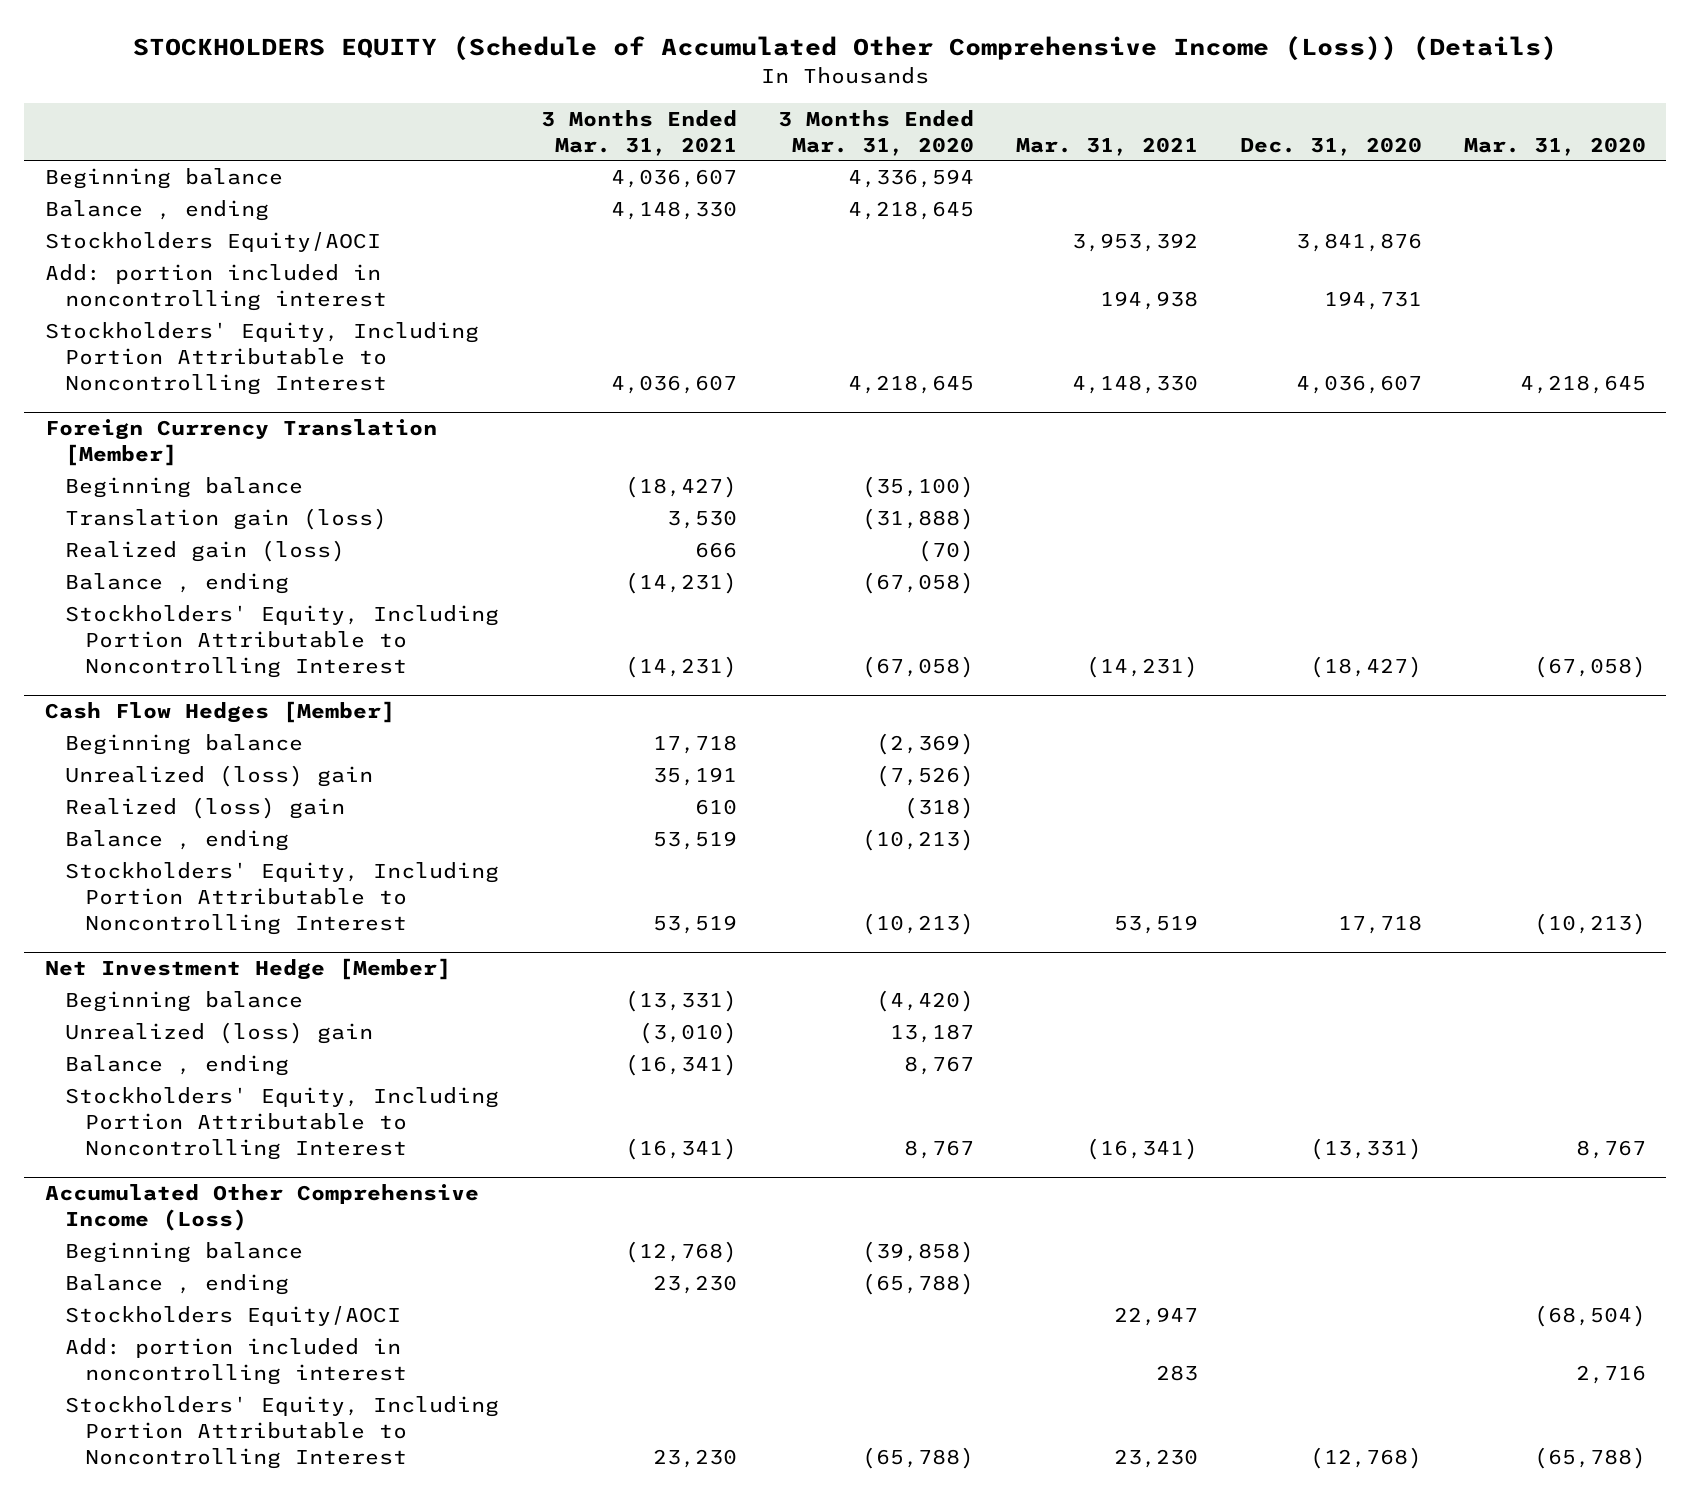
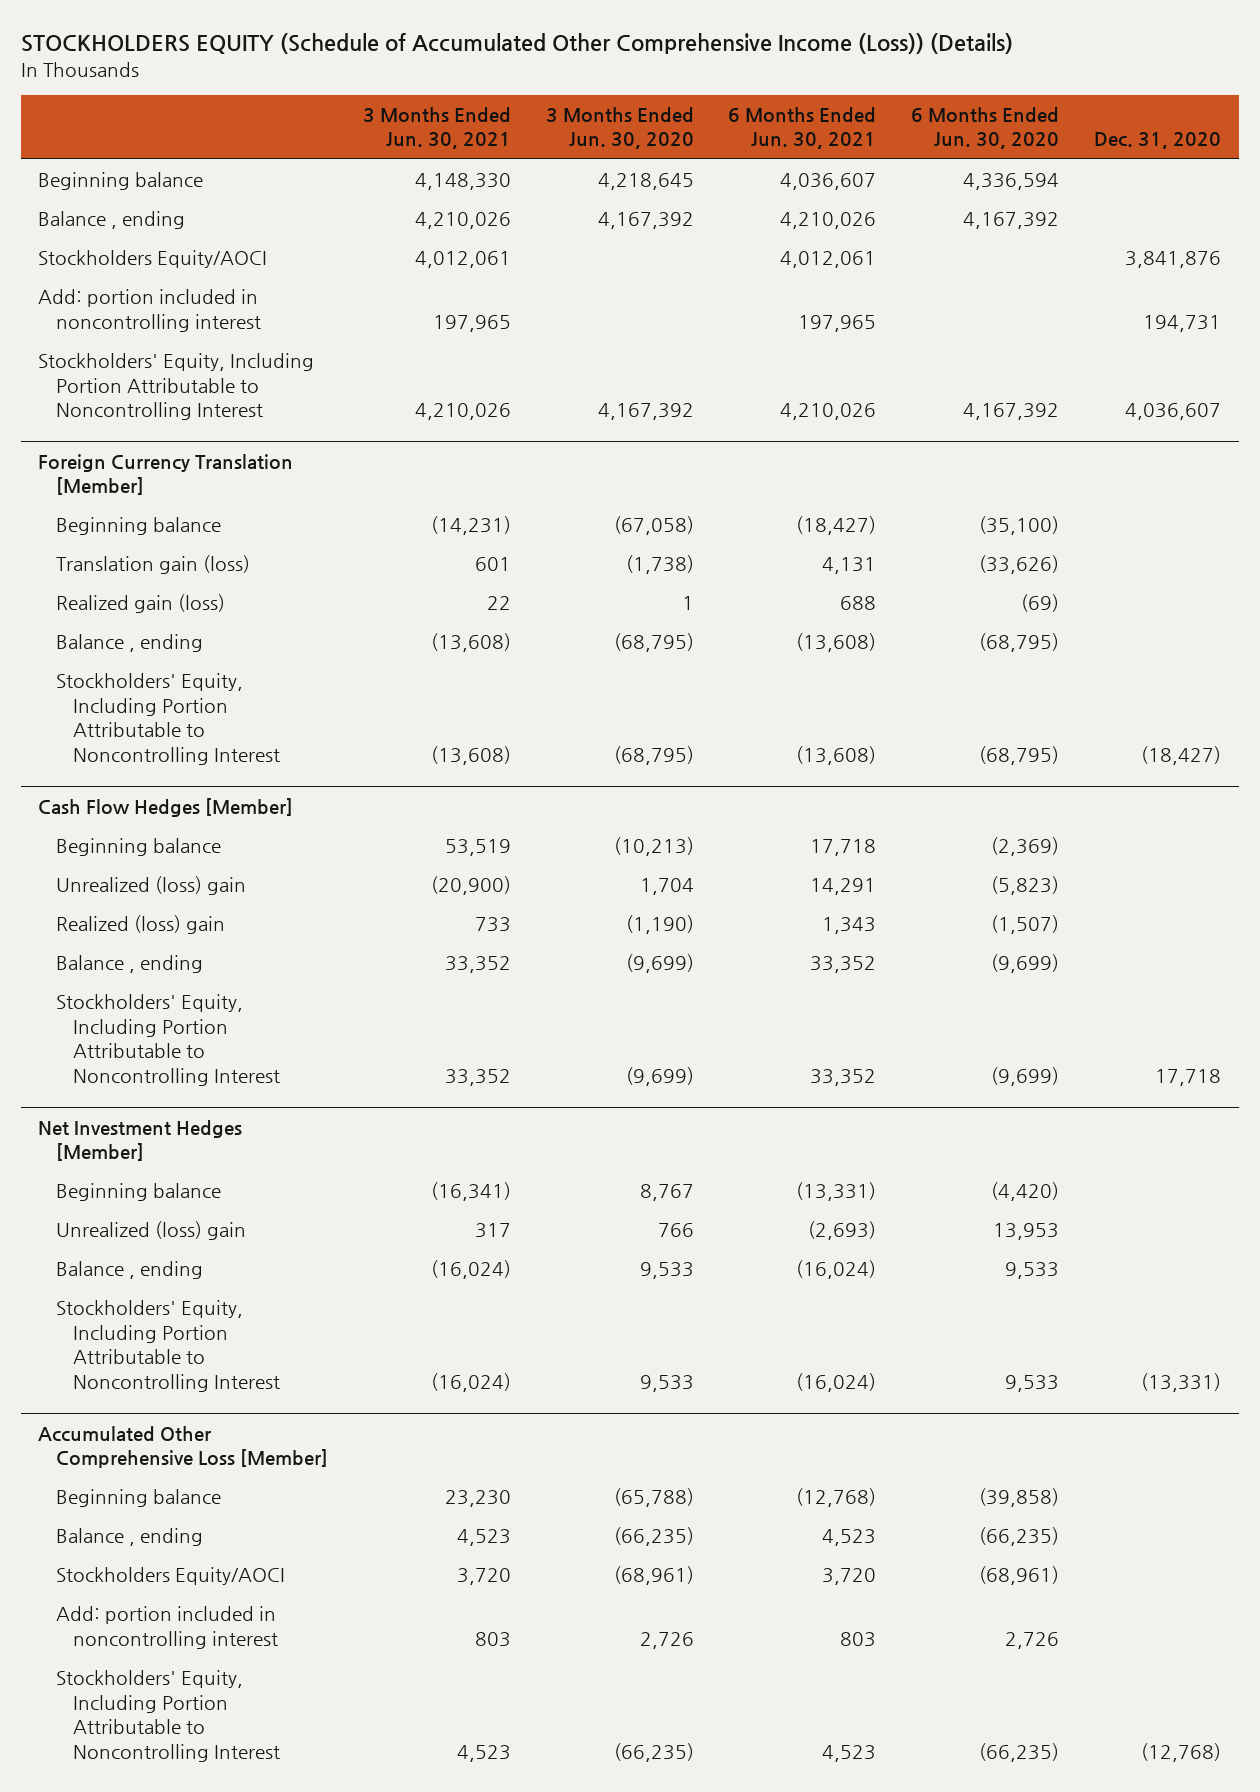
[540,109,737,156] 3 Months Ended Mar. 31, 2021 -> none
[778,109,975,156] 3 Months Ended Mar. 31, 2020 -> none
[1016,136,1199,156] Mar. 31, 2021 -> none
[1463,136,1646,156] Mar. 31, 2020 -> none
none -> [362,107,511,150] 3 Months Ended Jun. 30, 2021
none -> [545,107,694,150] 3 Months Ended Jun. 30, 2020
none -> [728,107,877,150] 6 Months Ended Jun. 30, 2021
none -> [911,107,1060,150] 6 Months Ended Jun. 30, 2020
[45,957,452,980] Net Investment Hedge [Member] -> [38,1119,243,1161] Net Investment Hedges [Member]
[45,1183,480,1231] Accumulated Other Comprehensive Income (Loss) -> [38,1425,328,1468] Accumulated Other Comprehensive Loss [Member]

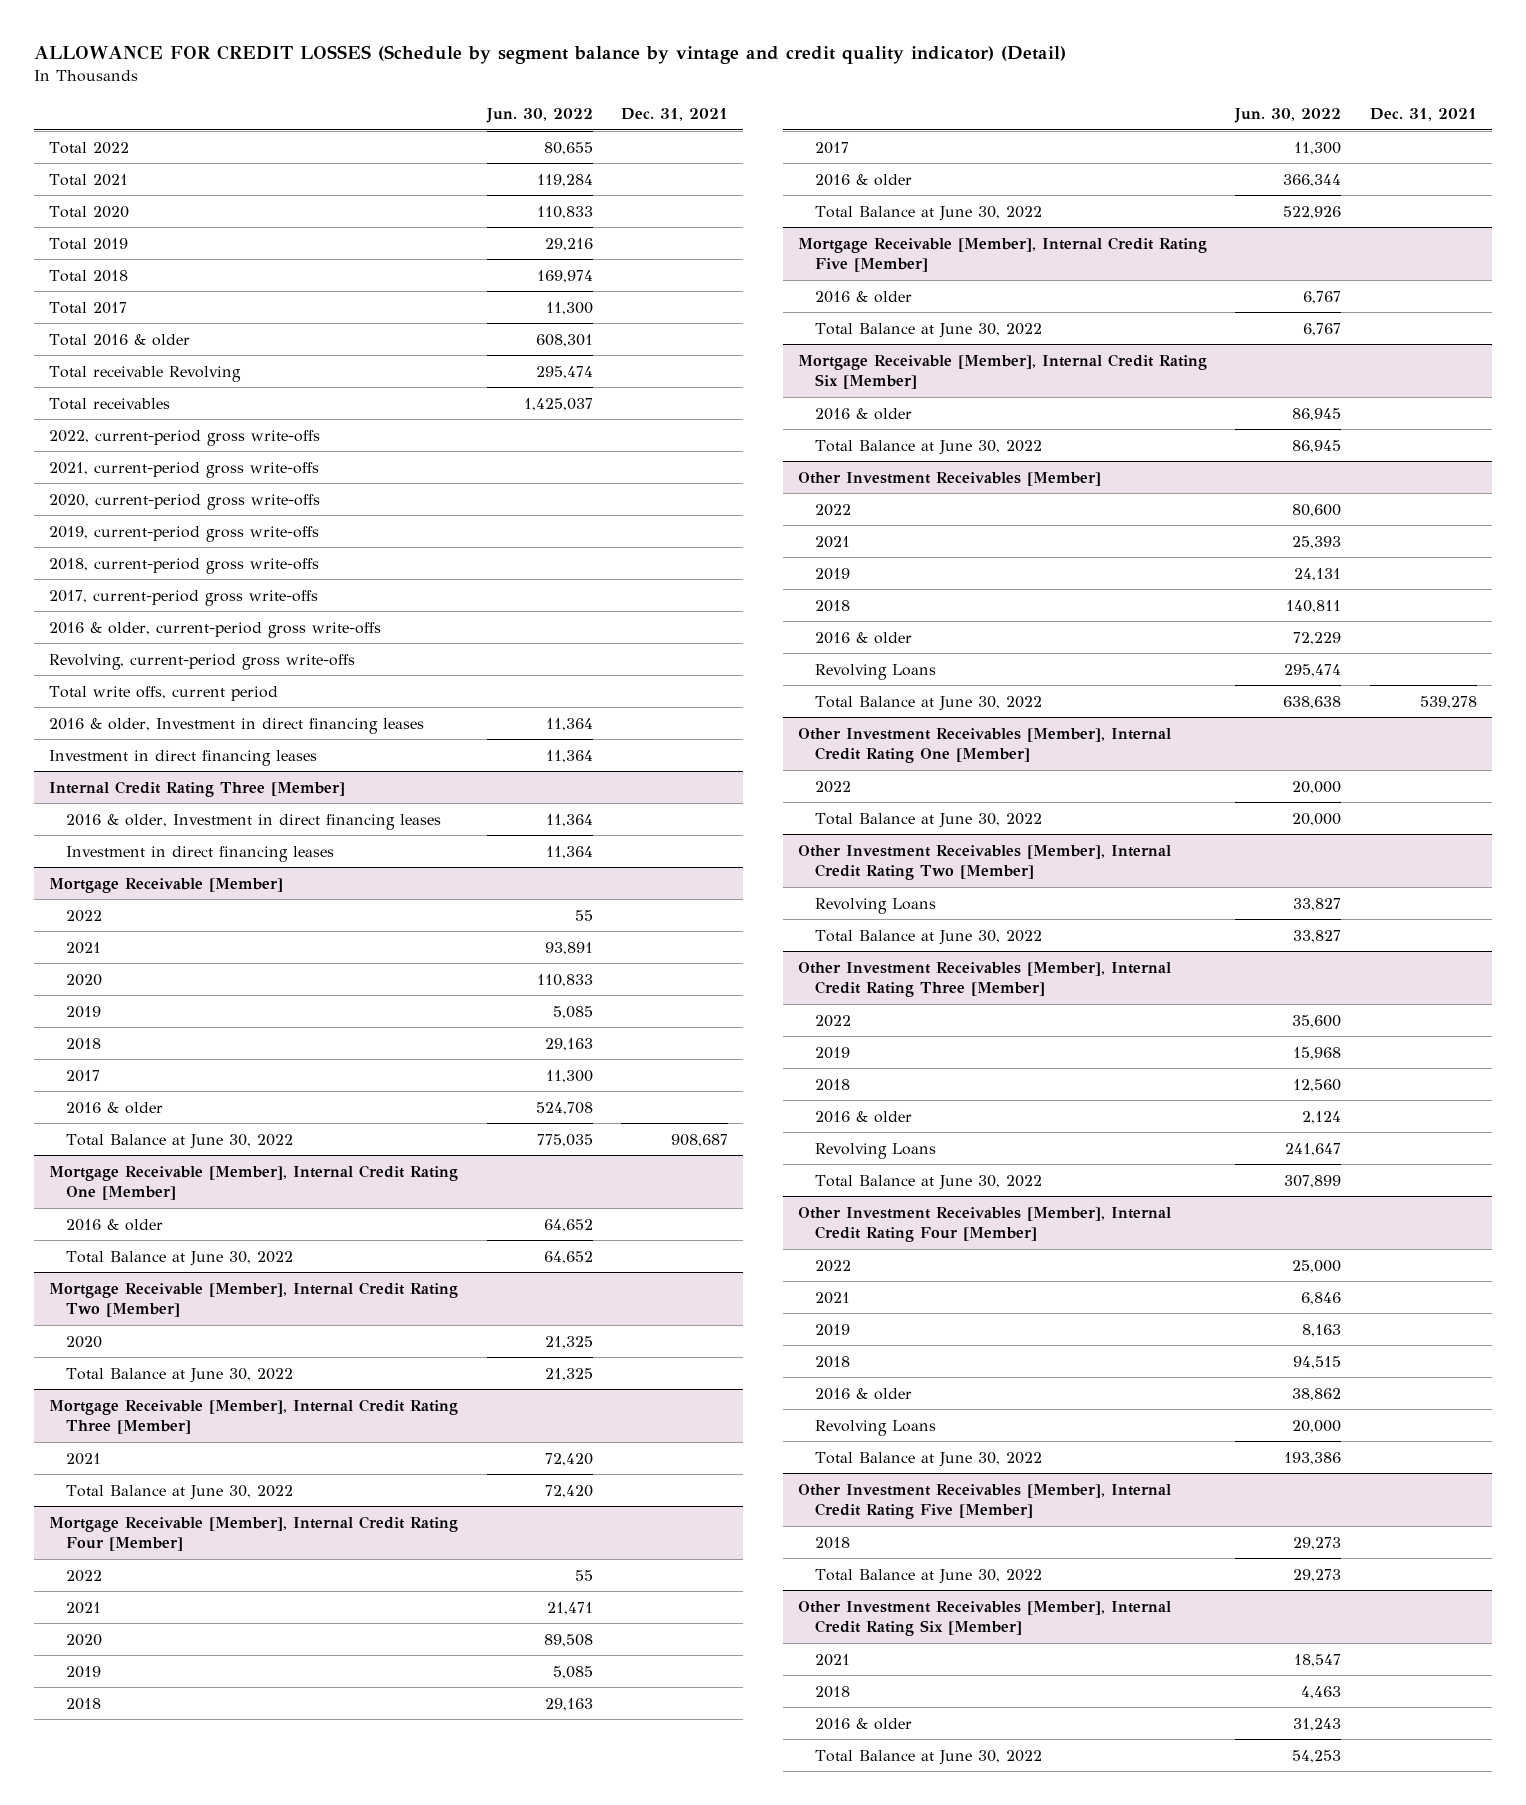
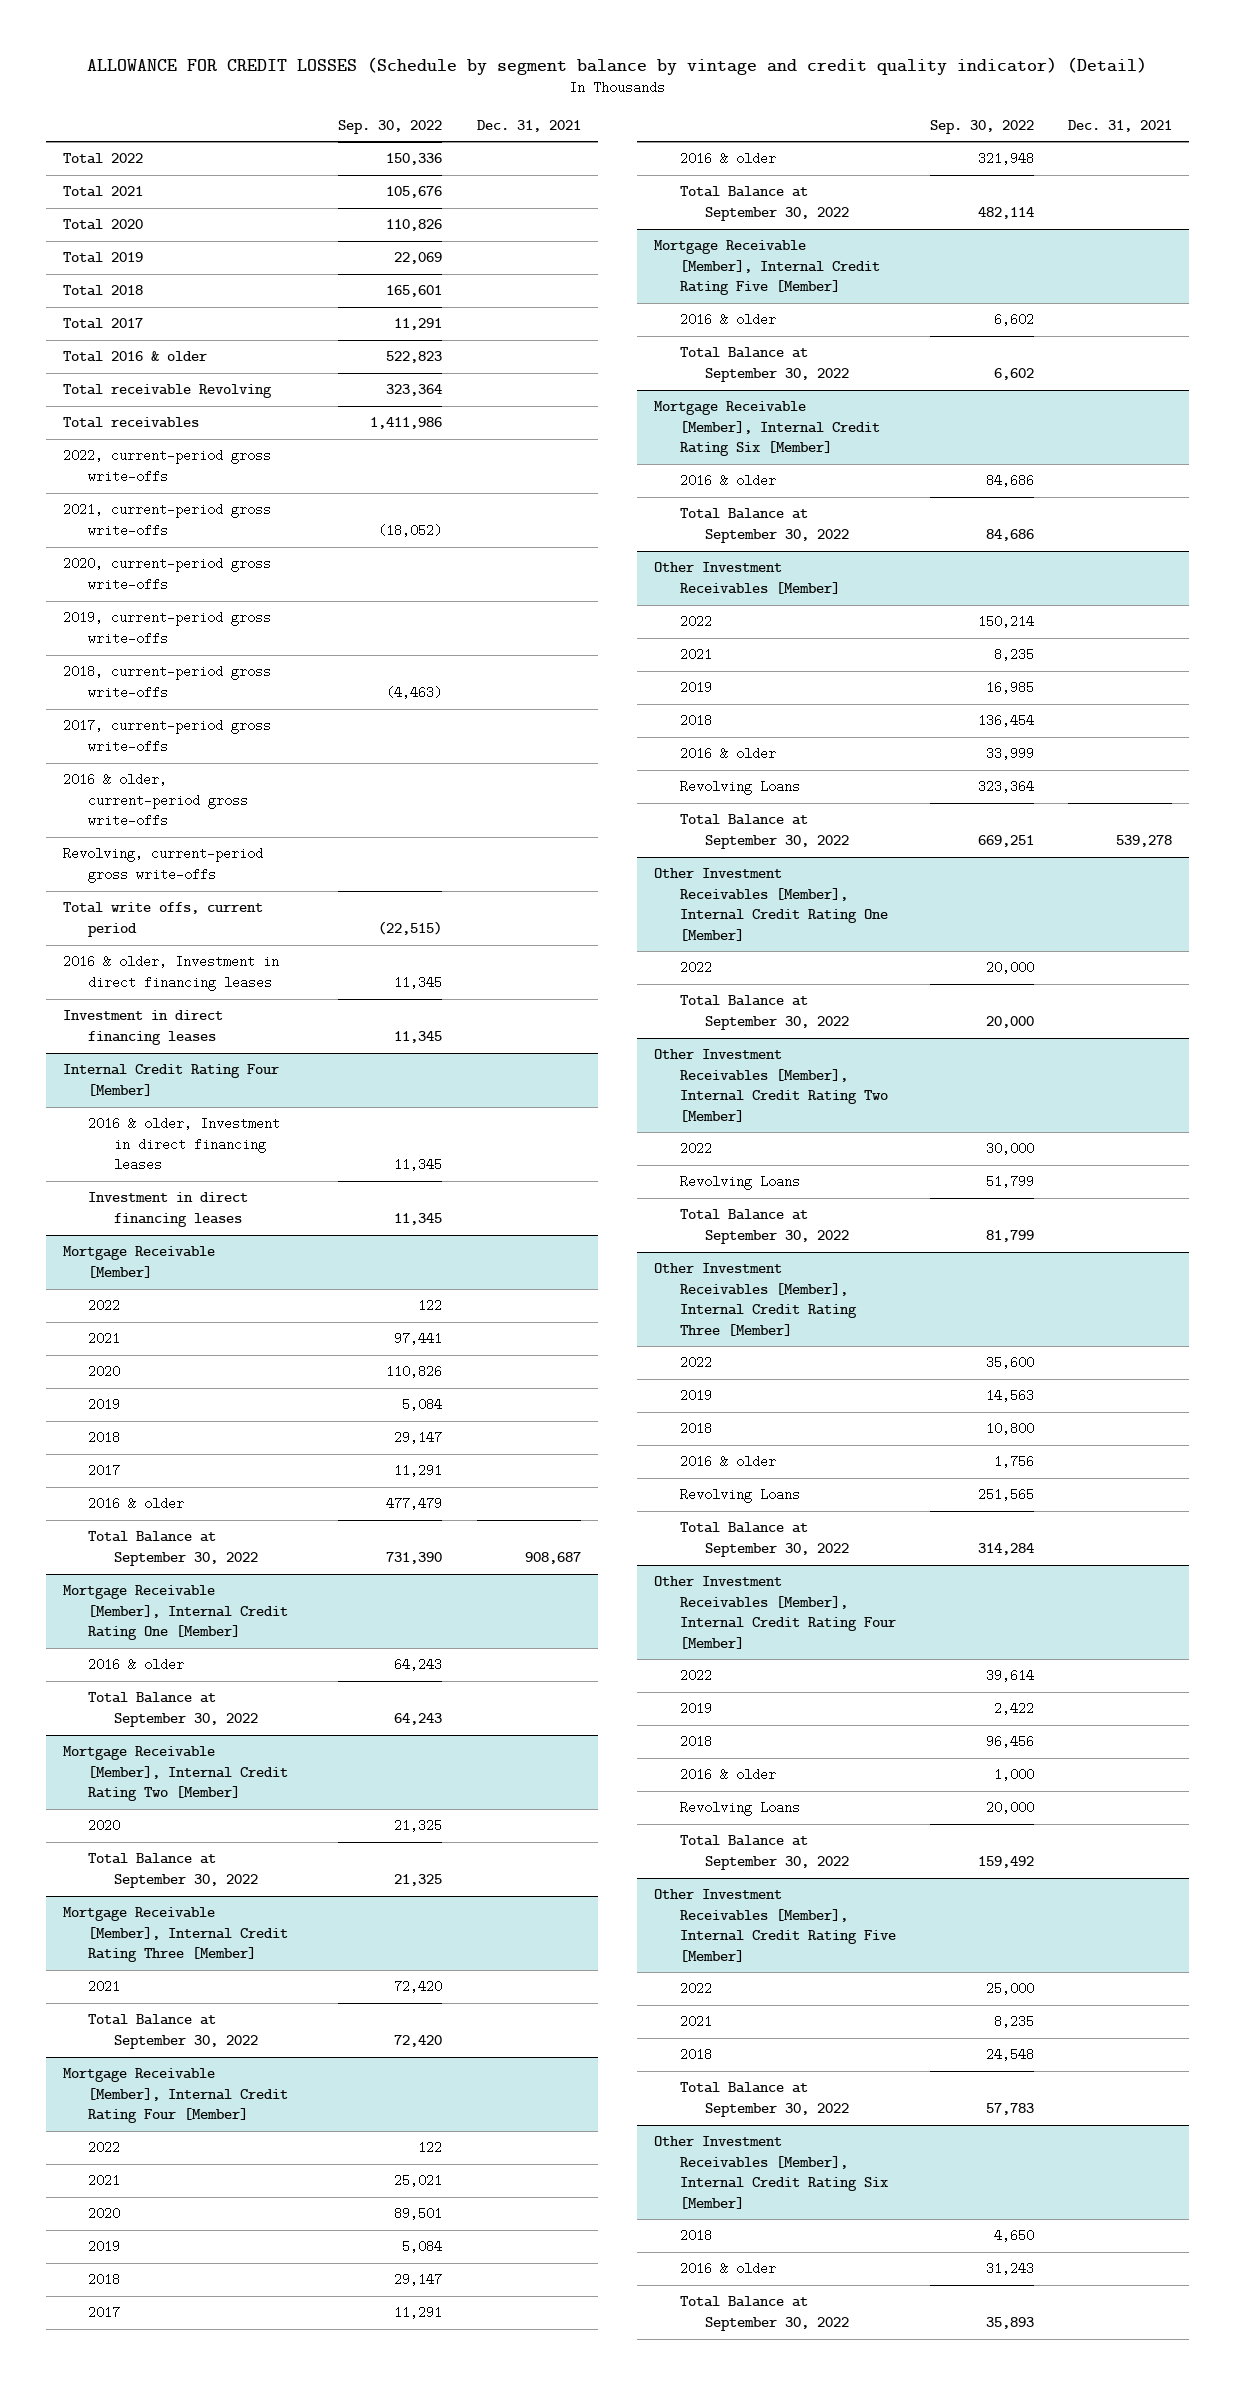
[485,108,593,124] Jun. 30, 2022 -> none
none -> [338,119,443,134] Sep. 30, 2022
[48,780,345,797] Internal Credit Rating Three [Member] -> none
[65,813,441,830] 2016 & older, Investment in direct financing leases -> none
[65,845,334,862] Investment in direct financing leases -> none
none -> [63,1064,280,1096] Internal Credit Rating Four [Member]
none -> [88,1117,281,1172] 2016 & older, Investment in direct financing leases
none -> [88,1192,249,1227] Investment in direct financing leases
[65,1133,293,1149] Total Balance at June 30, 2022 -> [88,1531,258,1566] Total Balance at September 30, 2022
[65,1250,293,1266] Total Balance at June 30, 2022 -> [88,1692,258,1727] Total Balance at September 30, 2022
[65,1367,293,1383] Total Balance at June 30, 2022 -> [88,1853,258,1888] Total Balance at September 30, 2022
[65,1484,293,1500] Total Balance at June 30, 2022 -> [88,2014,258,2049] Total Balance at September 30, 2022
[814,205,1042,221] Total Balance at June 30, 2022 -> [679,186,849,221] Total Balance at September 30, 2022
[814,322,1042,338] Total Balance at June 30, 2022 -> [679,347,849,382] Total Balance at September 30, 2022
[814,439,1042,455] Total Balance at June 30, 2022 -> [679,508,849,543] Total Balance at September 30, 2022
[814,695,1042,711] Total Balance at June 30, 2022 -> [679,814,849,849] Total Balance at September 30, 2022
[814,812,1042,828] Total Balance at June 30, 2022 -> [679,995,849,1030] Total Balance at September 30, 2022
none -> [679,1142,712,1156] 2022
[814,929,1042,945] Total Balance at June 30, 2022 -> [679,1209,849,1244] Total Balance at September 30, 2022
[814,1174,1042,1190] Total Balance at June 30, 2022 -> [679,1522,849,1557] Total Balance at September 30, 2022
[814,1291,850,1304] 2021 -> none
[814,1451,1042,1467] Total Balance at June 30, 2022 -> [679,1835,849,1870] Total Balance at September 30, 2022
none -> [679,1982,712,1996] 2022
none -> [679,2015,712,2029] 2021
[814,1568,1042,1584] Total Balance at June 30, 2022 -> [679,2082,849,2117] Total Balance at September 30, 2022
[814,1653,850,1666] 2021 -> none
[814,1749,1042,1765] Total Balance at June 30, 2022 -> [679,2296,849,2331] Total Balance at September 30, 2022

